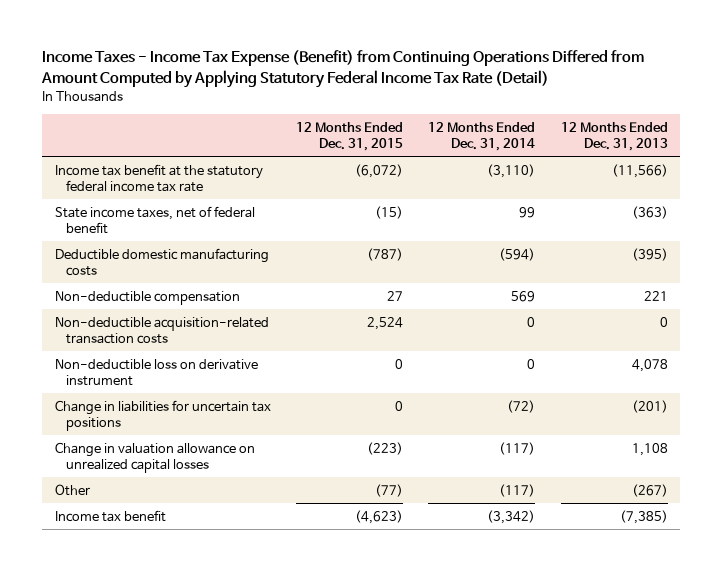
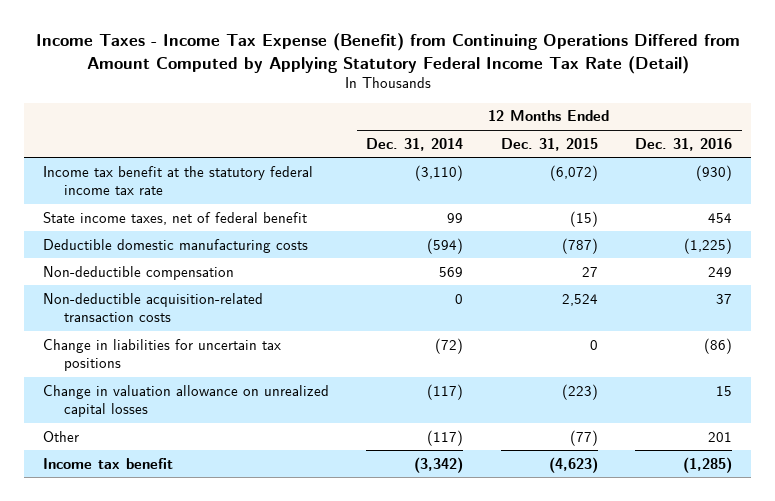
[560,121,668,151] 12 Months Ended Dec. 31, 2013 -> none
none -> [635,137,733,151] Dec. 31, 2016
[54,358,258,386] Non-deductible loss on derivative instrument -> none

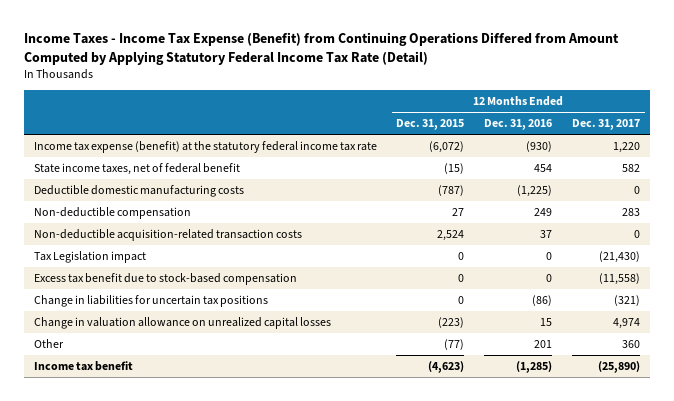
[366,137,464,151] Dec. 31, 2014 -> none
none -> [572,119,641,131] Dec. 31, 2017
[42,165,313,196] Income tax benefit at the statutory federal income tax rate -> [33,140,377,153] Income tax expense (benefit) at the statutory federal income tax rate
none -> [33,250,146,263] Tax Legislation impact
none -> [33,272,297,285] Excess tax benefit due to stock-based compensation

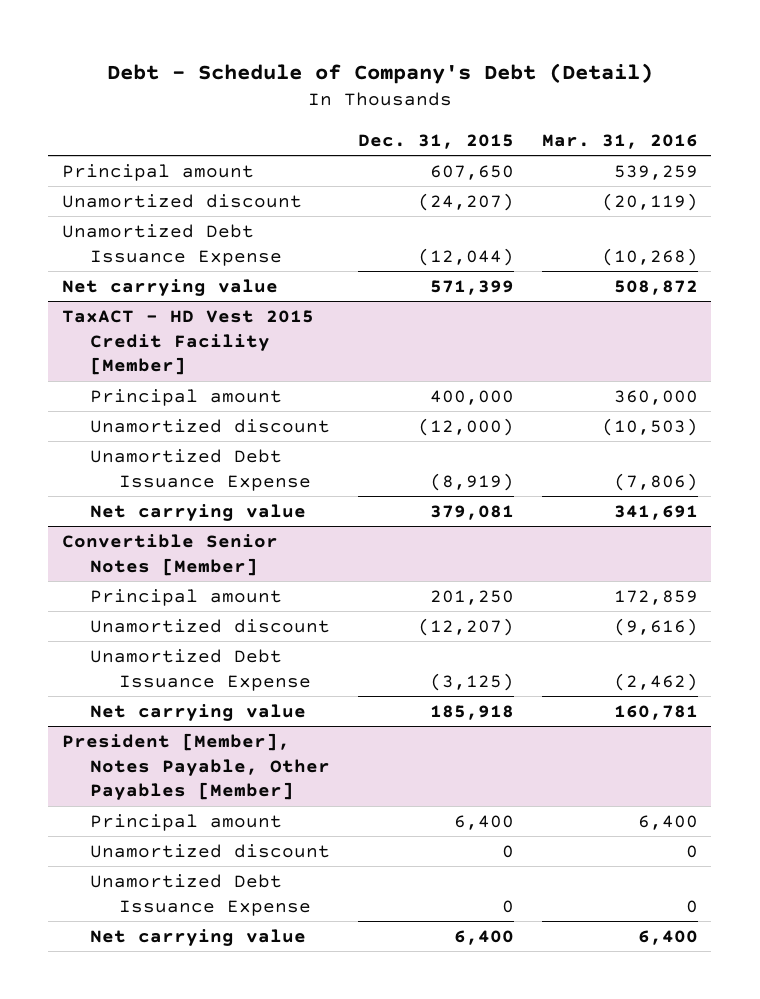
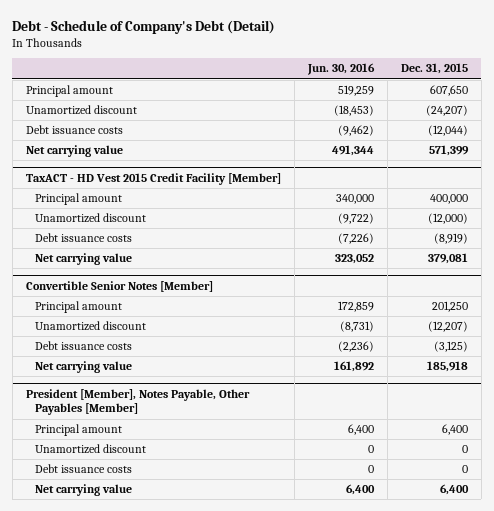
[541,133,698,149] Mar. 31, 2016 -> none
none -> [306,63,375,76] Jun. 30, 2016
[62,223,283,266] Unamortized Debt Issuance Expense -> [25,125,123,135] Debt issuance costs
[90,448,311,491] Unamortized Debt Issuance Expense -> [34,233,132,243] Debt issuance costs
[90,648,311,691] Unamortized Debt Issuance Expense -> [34,341,132,351] Debt issuance costs
[90,873,311,916] Unamortized Debt Issuance Expense -> [34,464,132,474] Debt issuance costs

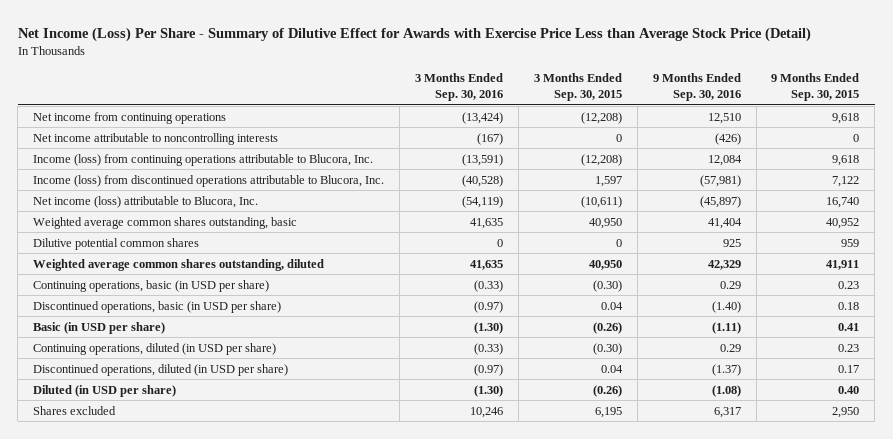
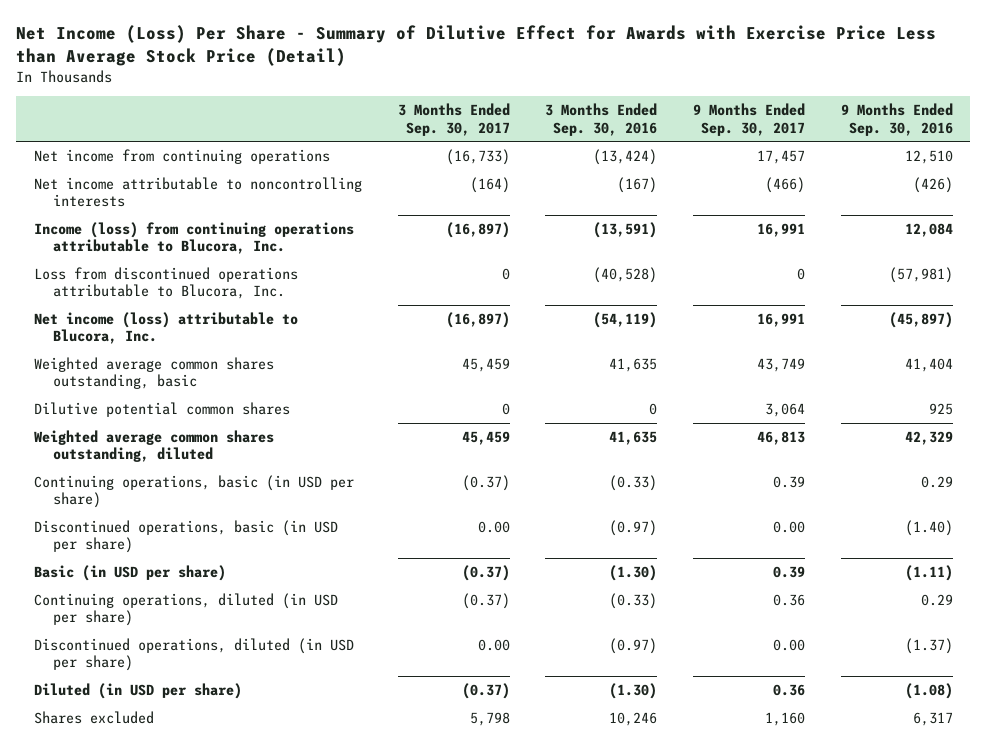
[533,73,622,102] 3 Months Ended Sep. 30, 2015 -> none
[771,73,860,102] 9 Months Ended Sep. 30, 2015 -> none
none -> [397,103,510,136] 3 Months Ended Sep. 30, 2017
none -> [693,103,806,136] 9 Months Ended Sep. 30, 2017
[33,174,385,187] Income (loss) from discontinued operations attributable to Blucora, Inc. -> [34,266,299,300] Loss from discontinued operations attributable to Blucora, Inc.

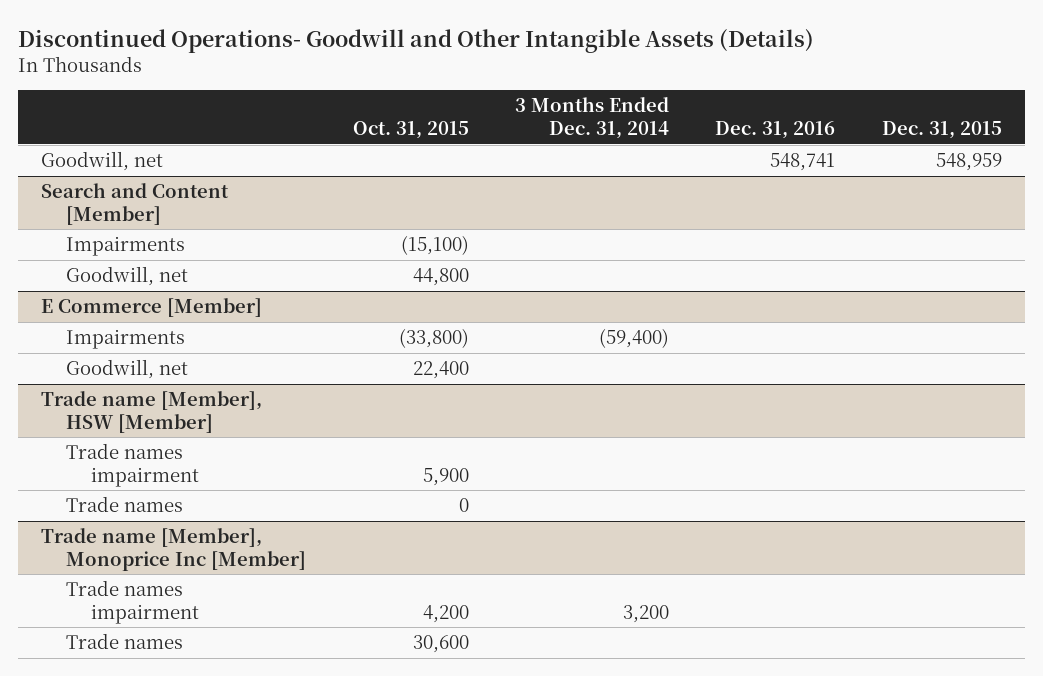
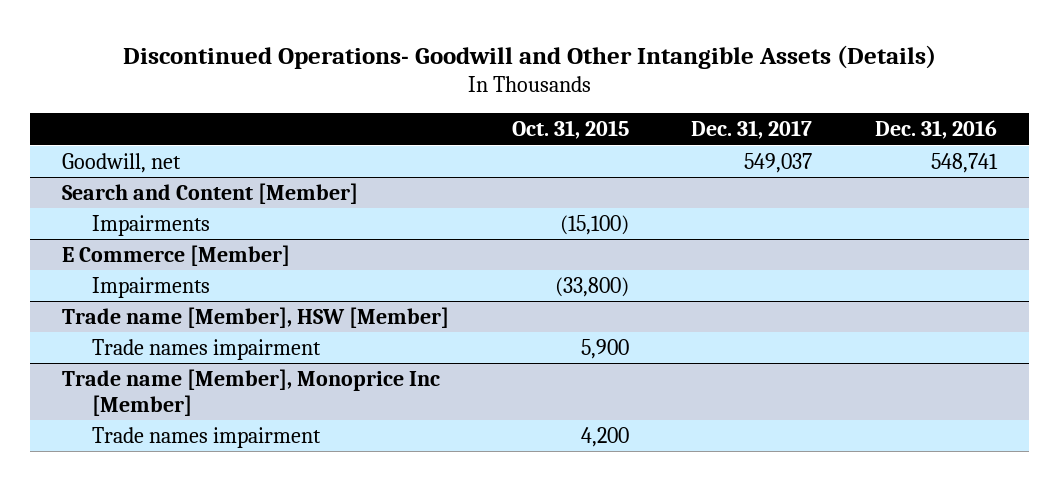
[515,97,670,140] 3 Months Ended Dec. 31, 2014 -> none
[881,121,1002,140] Dec. 31, 2015 -> none
none -> [691,120,813,140] Dec. 31, 2017
[66,266,189,287] Goodwill, net -> none
[66,359,189,380] Goodwill, net -> none
[66,496,184,513] Trade names -> none
[66,633,184,650] Trade names -> none

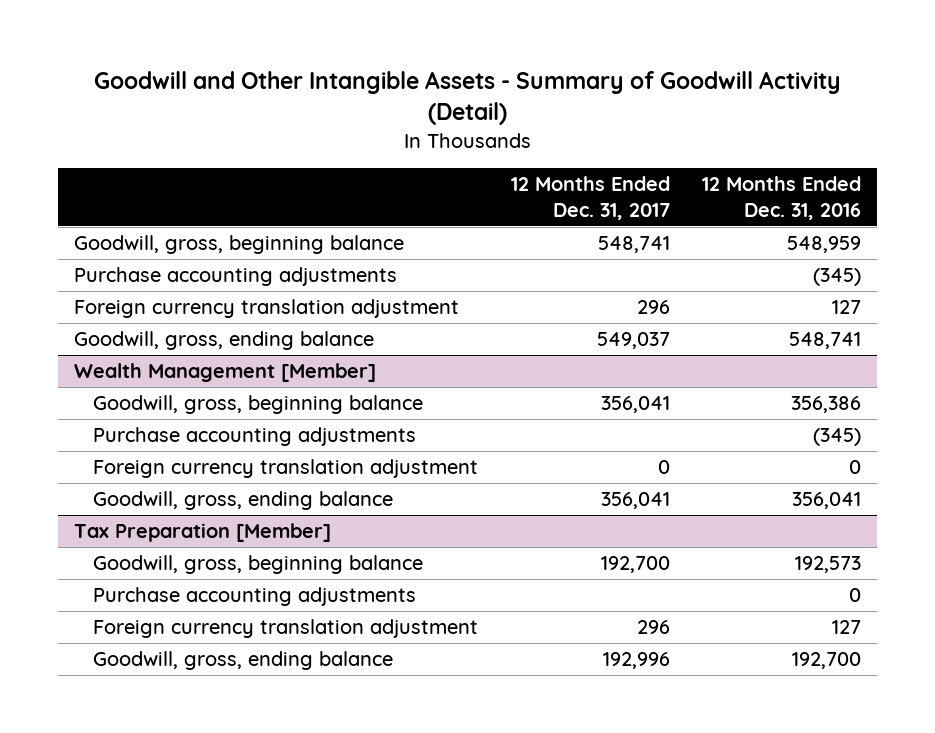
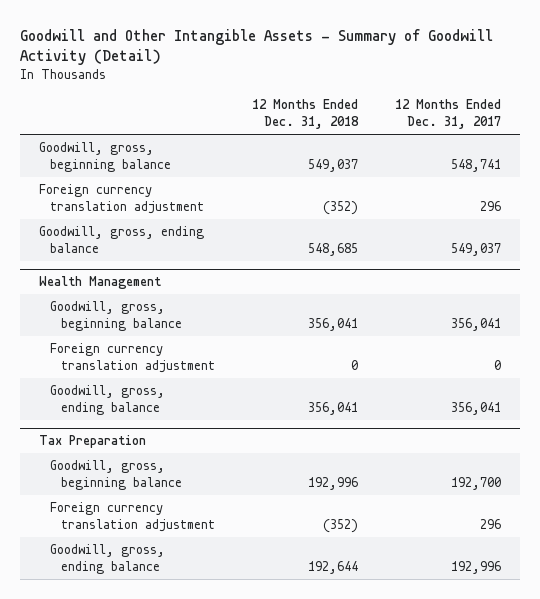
[702,175,862,220] 12 Months Ended Dec. 31, 2016 -> none
none -> [252,99,360,130] 12 Months Ended Dec. 31, 2018
[74,267,398,287] Purchase accounting adjustments -> none
[74,363,377,383] Wealth Management [Member] -> [38,276,161,290] Wealth Management
[93,427,417,447] Purchase accounting adjustments -> none
[74,523,332,543] Tax Preparation [Member] -> [38,435,146,449] Tax Preparation
[93,587,417,607] Purchase accounting adjustments -> none

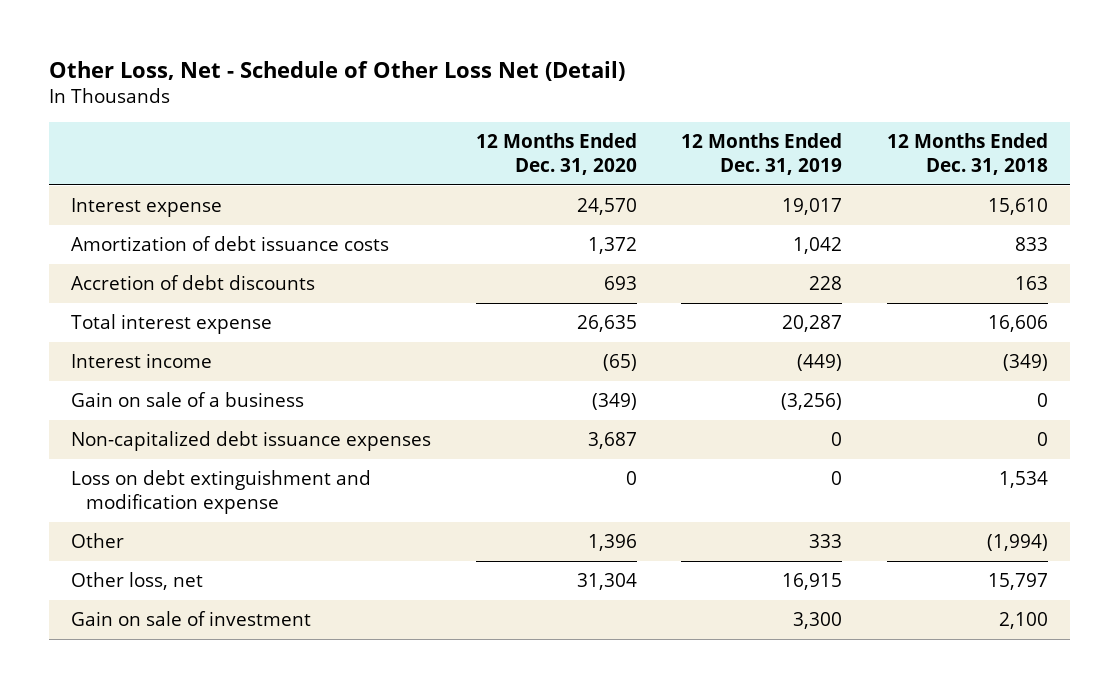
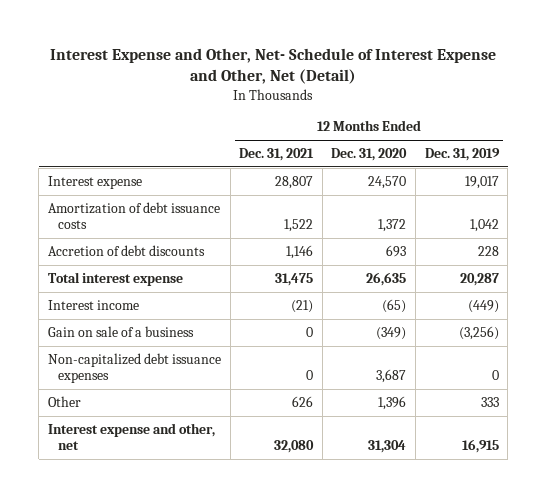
[49,61,626,82] Other Loss, Net - Schedule of Other Loss Net (Detail) -> [50,48,497,85] Interest Expense and Other, Net- Schedule of Interest Expense and Other, Net (Detail)
[886,133,1048,176] 12 Months Ended Dec. 31, 2018 -> none
none -> [239,148,315,162] Dec. 31, 2021
[71,470,372,515] Loss on debt extinguishment and modification expense -> none
[71,611,312,627] Gain on sale of investment -> none
[71,572,204,591] Other loss, net -> [47,423,215,451] Interest expense and other, net

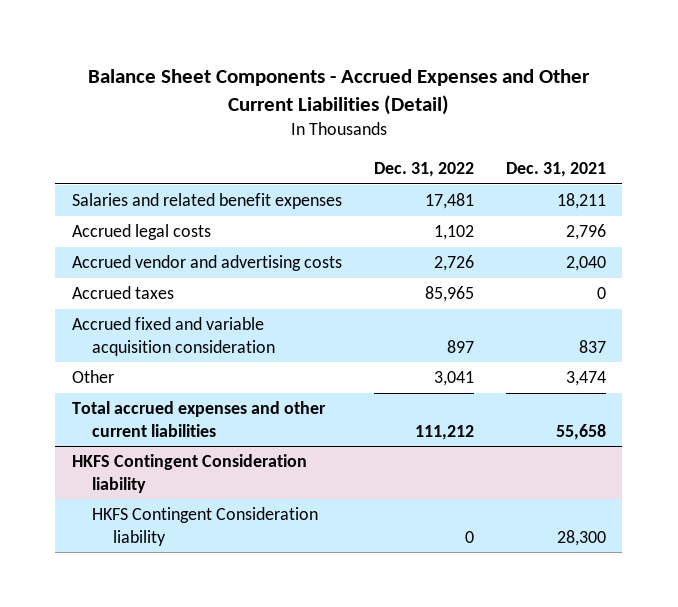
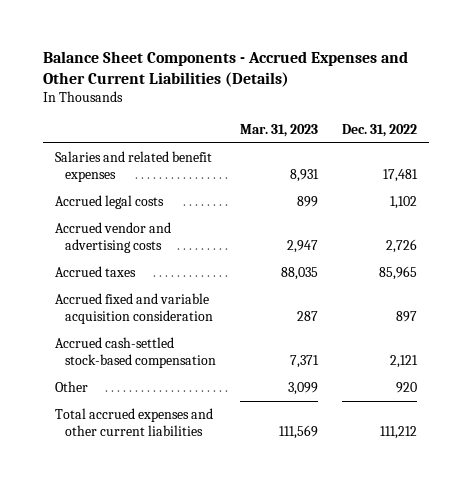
[87,69,590,115] Balance Sheet Components - Accrued Expenses and Other Current Liabilities (Detail) -> [42,51,408,88] Balance Sheet Components - Accrued Expenses and Other Current Liabilities (Details)
[506,162,607,178] Dec. 31, 2021 -> none
none -> [239,123,318,137] Mar. 31, 2023
none -> [54,337,216,368] Accrued cash-settled stock-based compensation
[433,371,474,387] 3,041 -> [396,382,418,394] 920
[71,454,307,493] HKFS Contingent Consideration liability -> none
[92,507,319,546] HKFS Contingent Consideration liability -> none

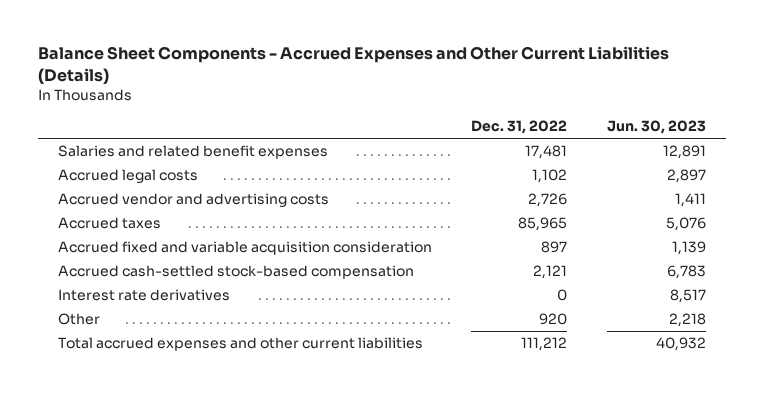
[239,123,318,137] Mar. 31, 2023 -> none
none -> [606,120,706,135] Jun. 30, 2023
none -> [57,289,230,302] Interest rate derivatives

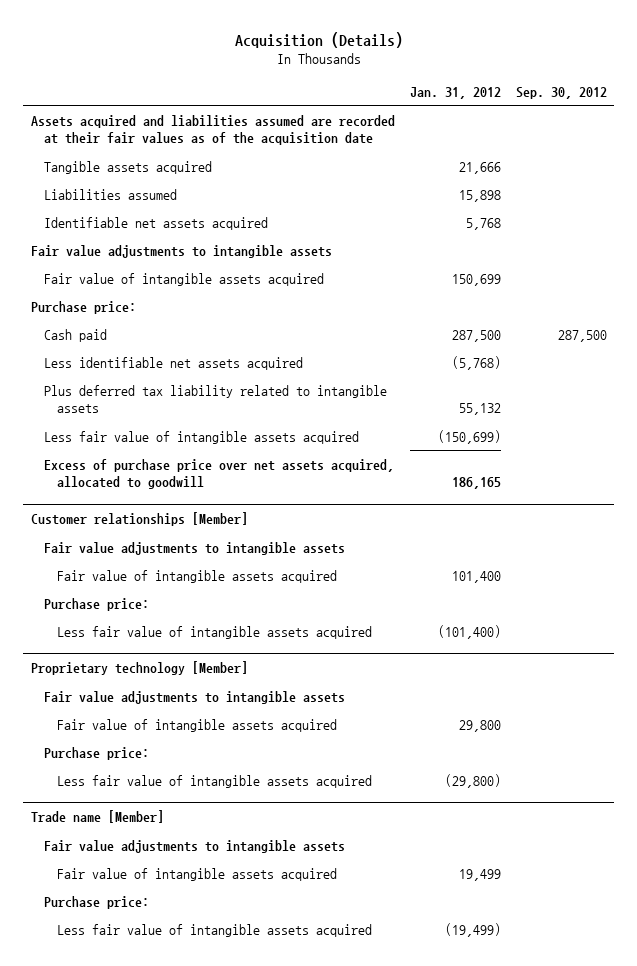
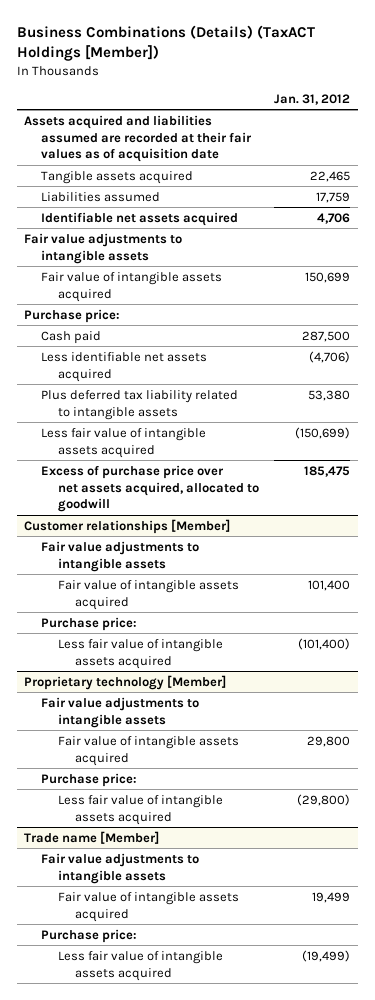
[234,31,403,48] Acquisition (Details) -> [16,24,315,62] Business Combinations (Details) (TaxACT Holdings [Member])
[515,86,607,99] Sep. 30, 2012 -> none
[30,114,395,146] Assets acquired and liabilities assumed are recorded at their fair values as of the acquisition date -> [24,114,253,163] Assets acquired and liabilities assumed are recorded at their fair values as of acquisition date
[458,161,501,174] 21,666 -> [310,170,351,182] 22,465
[458,189,501,202] 15,898 -> [316,191,351,203] 17,759
[465,217,501,230] 5,768 -> [317,212,351,224] 4,706
[451,355,501,370] (5,768) -> [309,350,351,363] (4,706)
[458,403,501,416] 55,132 -> [308,389,351,401] 53,380
[451,477,501,490] 186,165 -> [304,465,351,477] 185,475

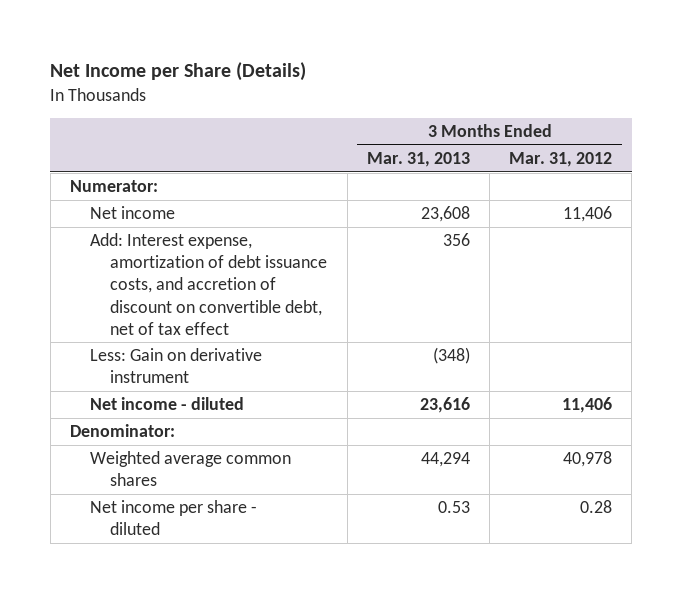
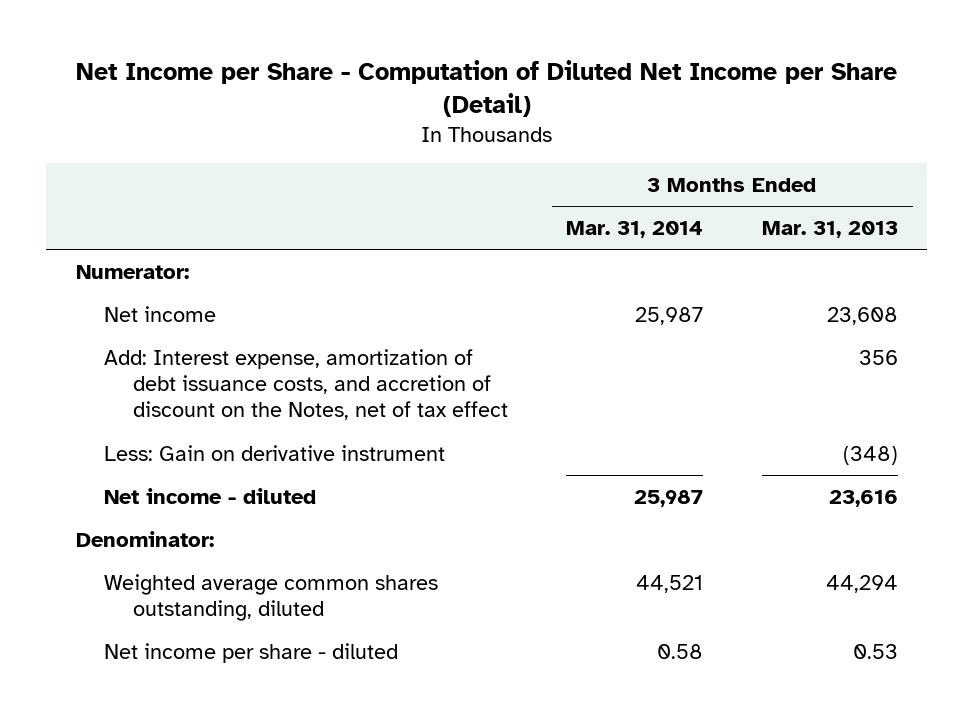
[50,62,307,82] Net Income per Share (Details) -> [75,59,897,117] Net Income per Share - Computation of Diluted Net Income per Share (Detail)
[509,151,613,167] Mar. 31, 2012 -> none
none -> [566,220,704,238] Mar. 31, 2014
[90,233,328,335] Add: Interest expense, amortization of debt issuance costs, and accretion of discount on convertible debt, net of tax effect -> [104,348,508,421] Add: Interest expense, amortization of debt issuance costs, and accretion of discount on the Notes, net of tax effect
[90,451,292,487] Weighted average common shares -> [104,573,439,622] Weighted average common shares outstanding, diluted

